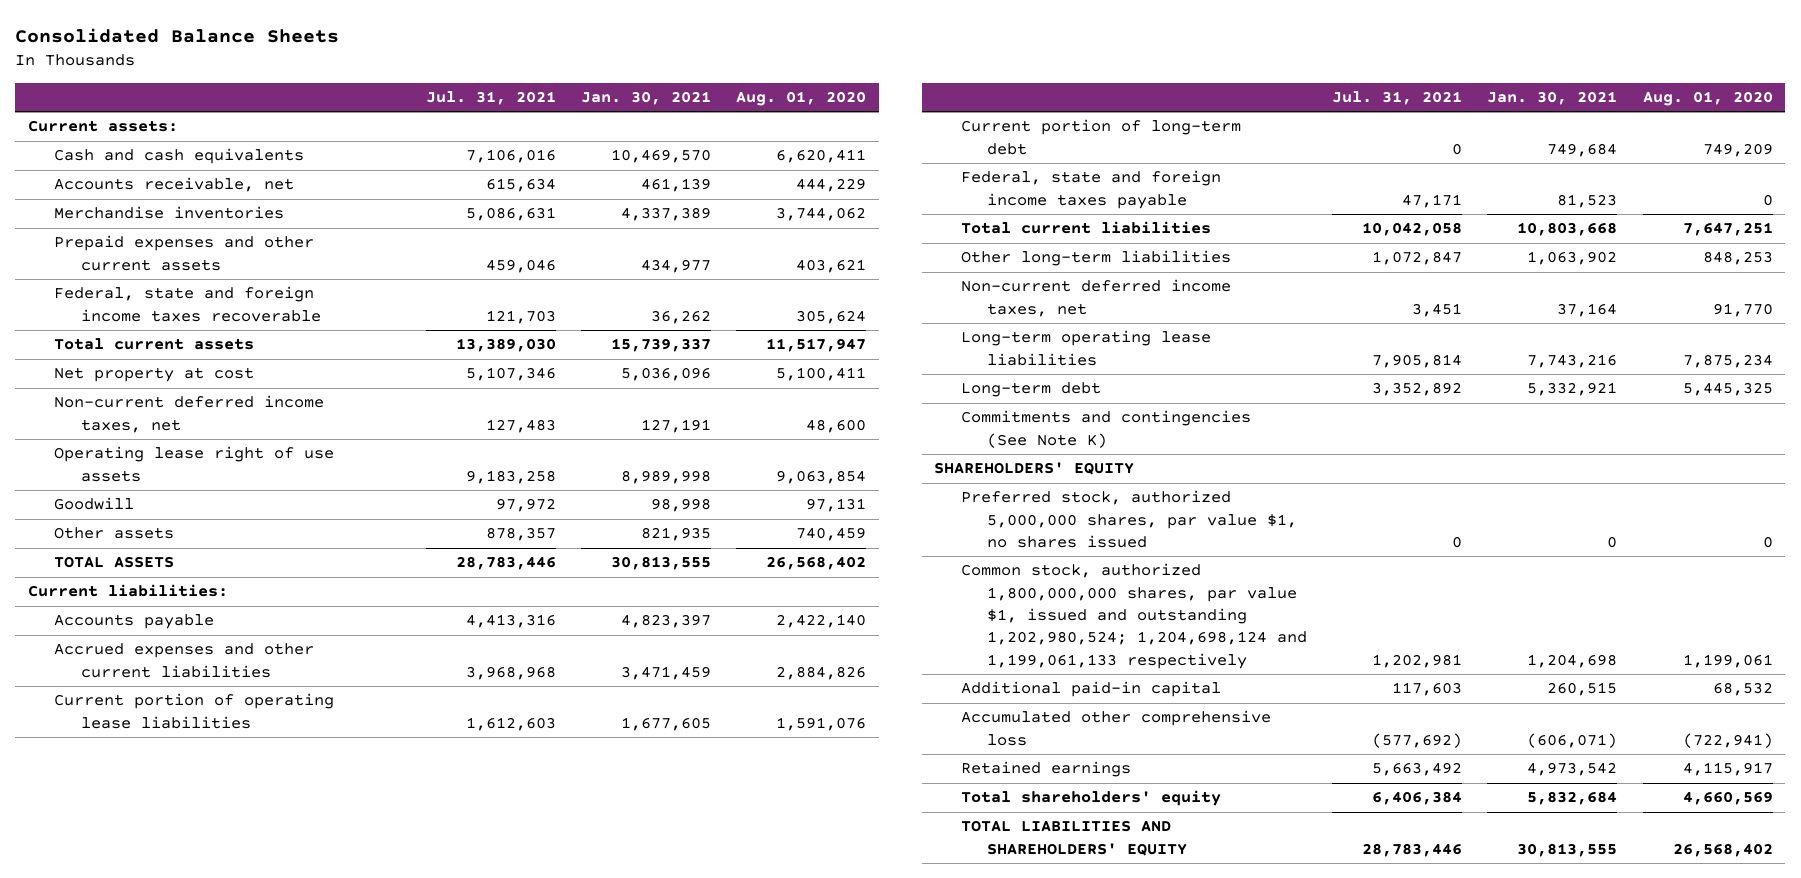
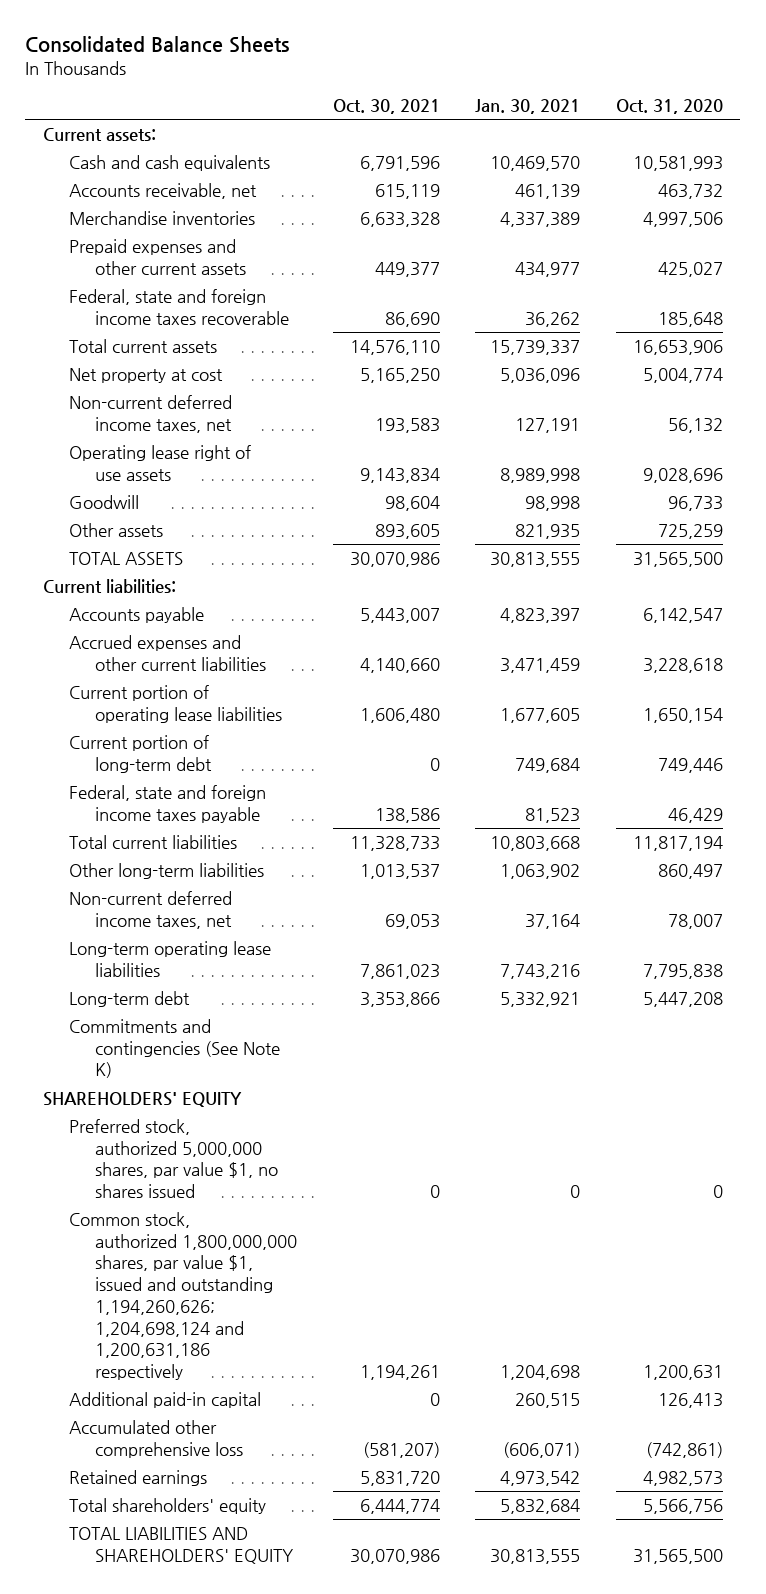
[425,90,556,105] Jul. 31, 2021 -> none
[736,90,867,106] Aug. 01, 2020 -> none
none -> [332,99,440,115] Oct. 30, 2021
none -> [615,99,723,115] Oct. 31, 2020
[960,563,1308,669] Common stock, authorized 1,800,000,000 shares, par value $1, issued and outstanding 1,202,980,524; 1,204,698,124 and 1,199,061,133 respectively -> [69,1212,298,1381] Common stock, authorized 1,800,000,000 shares, par value $1, issued and outstanding 1,194,260,626; 1,204,698,124 and 1,200,631,186 respectively

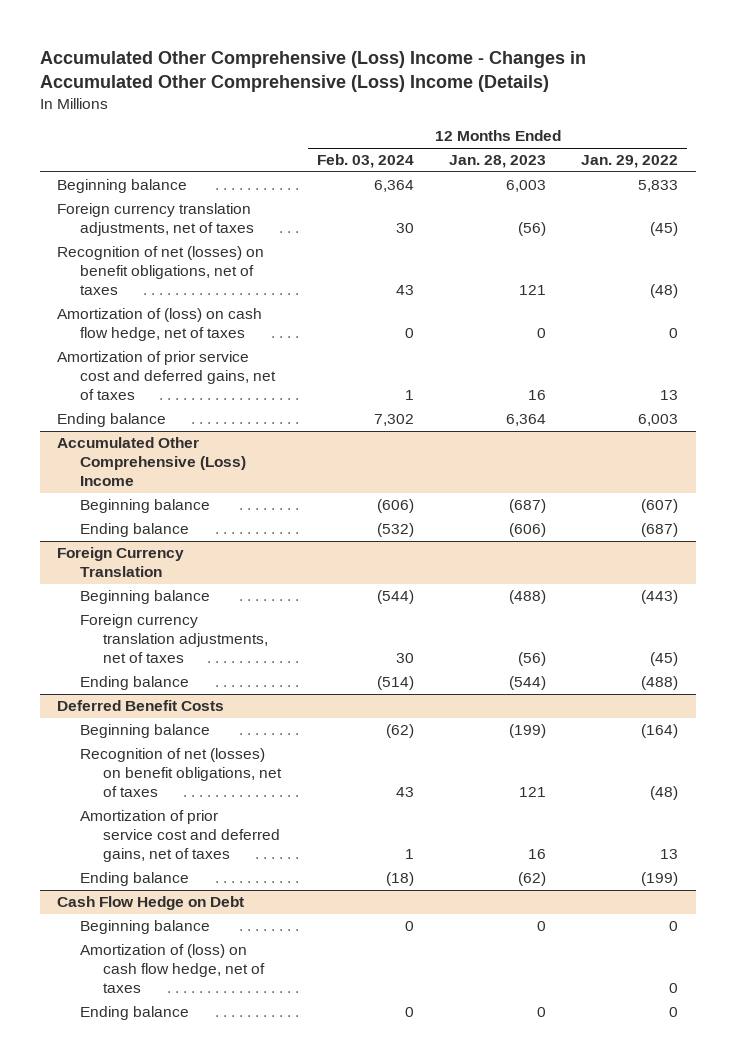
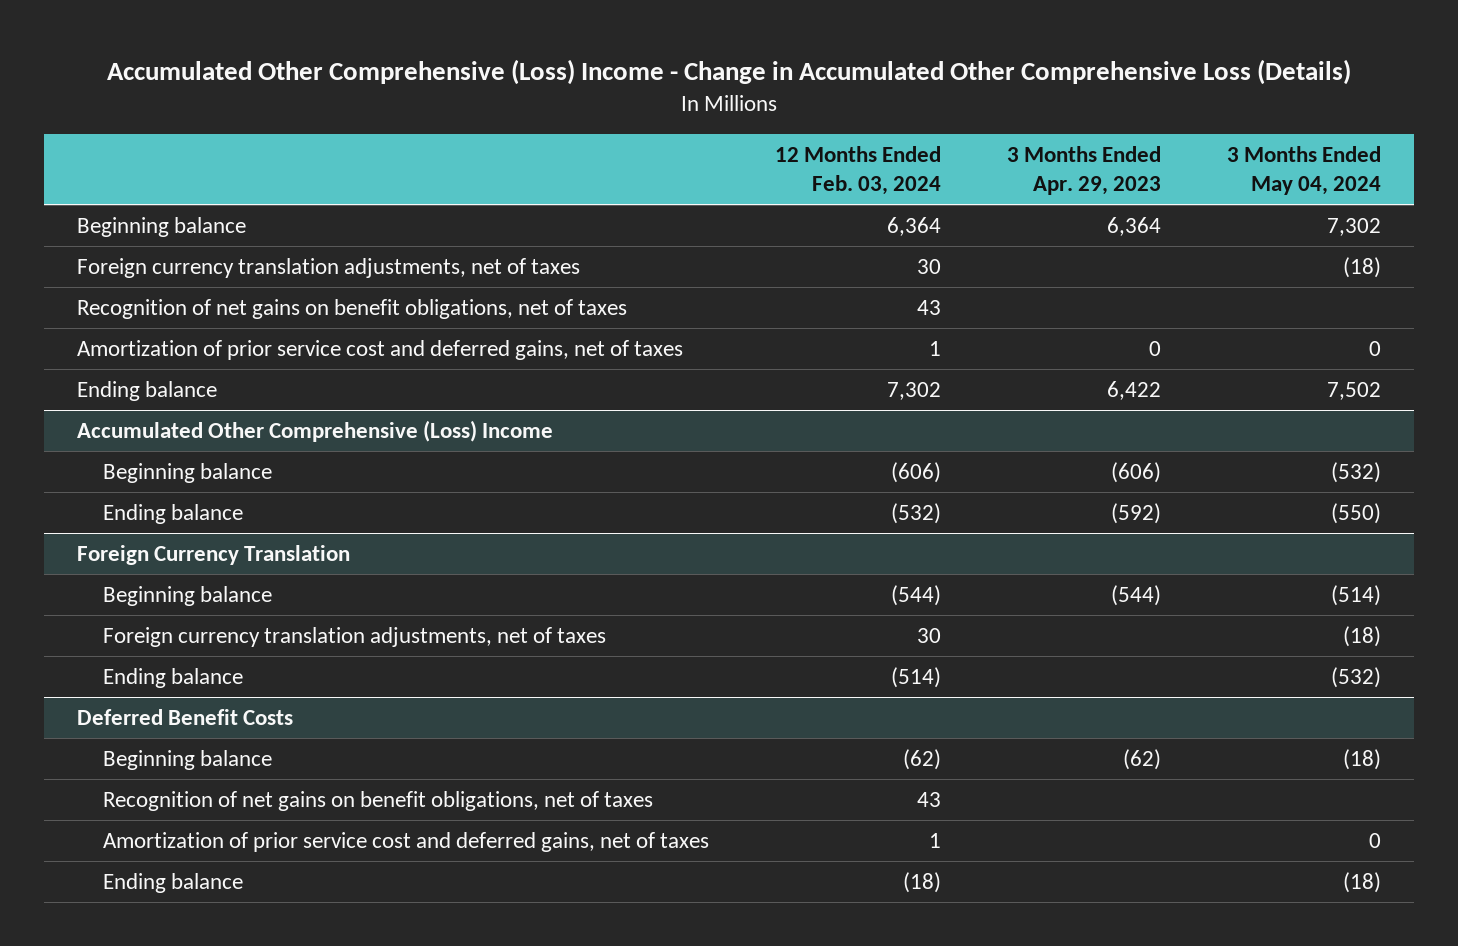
[39,50,586,92] Accumulated Other Comprehensive (Loss) Income - Changes in Accumulated Other Comprehensive (Loss) Income (Details) -> [107,58,1352,85] Accumulated Other Comprehensive (Loss) Income - Change in Accumulated Other Comprehensive Loss (Details)
[449,155,547,169] Jan. 28, 2023 -> none
[581,155,679,169] Jan. 29, 2022 -> none
none -> [1007,145,1162,195] 3 Months Ended Apr. 29, 2023
none -> [1227,145,1382,195] 3 Months Ended May 04, 2024
[57,308,263,342] Amortization of (loss) on cash flow hedge, net of taxes -> none
[57,246,265,296] Recognition of net (losses) on benefit obligations, net of taxes -> [76,299,627,320] Recognition of net gains on benefit obligations, net of taxes
[80,748,283,798] Recognition of net (losses) on benefit obligations, net of taxes -> [103,791,654,812] Recognition of net gains on benefit obligations, net of taxes
[57,896,245,911] Cash Flow Hedge on Debt -> none
[80,920,211,935] Beginning balance -> none
[80,944,266,994] Amortization of (loss) on cash flow hedge, net of taxes -> none
[80,1006,190,1021] Ending balance -> none

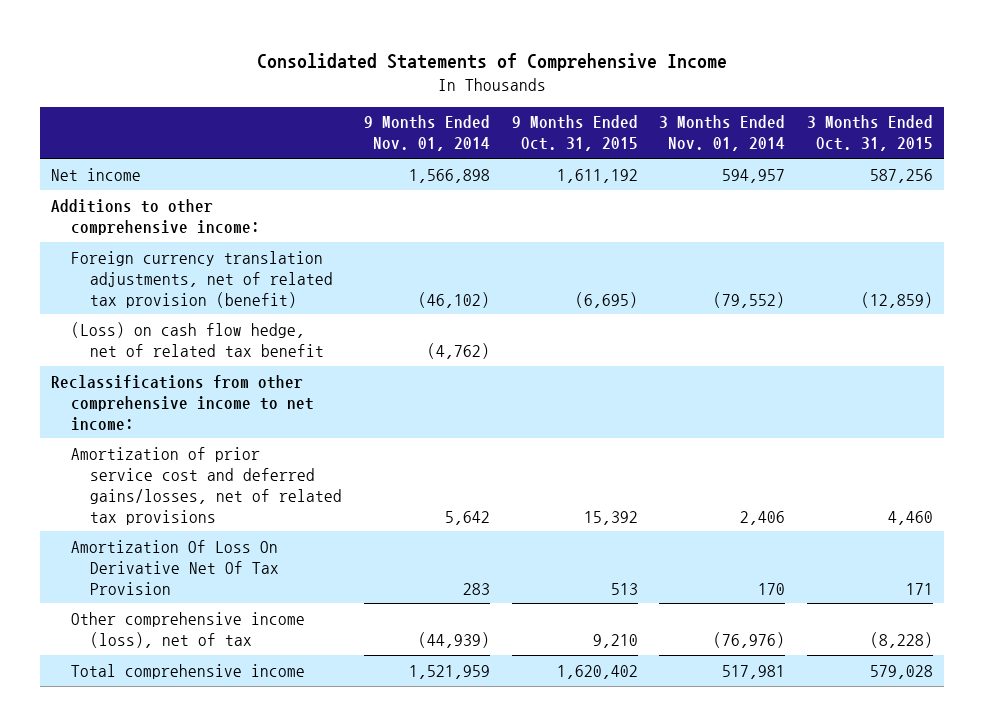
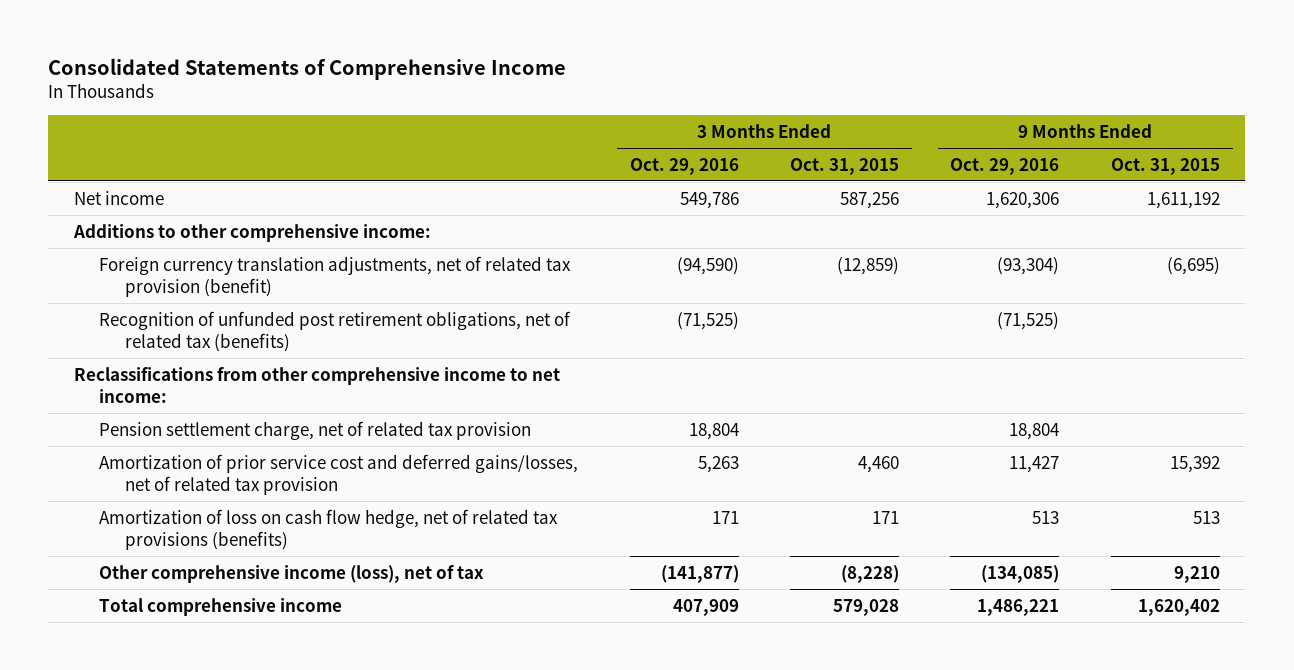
[363,115,490,152] 9 Months Ended Nov. 01, 2014 -> none
[659,115,786,152] 3 Months Ended Nov. 01, 2014 -> none
none -> [629,157,739,175] Oct. 29, 2016
none -> [950,157,1060,175] Oct. 29, 2016
[70,321,325,357] (Loss) on cash flow hedge, net of related tax benefit -> none
none -> [99,310,572,352] Recognition of unfunded post retirement obligations, net of related tax (benefits)
none -> [99,420,532,440] Pension settlement charge, net of related tax provision
[70,446,343,525] Amortization of prior service cost and deferred gains/losses, net of related tax provisions -> [99,453,579,495] Amortization of prior service cost and deferred gains/losses, net of related tax provision
[70,539,280,595] Amortization Of Loss On Derivative Net Of Tax Provision -> [99,508,559,550] Amortization of loss on cash flow hedge, net of related tax provisions (benefits)

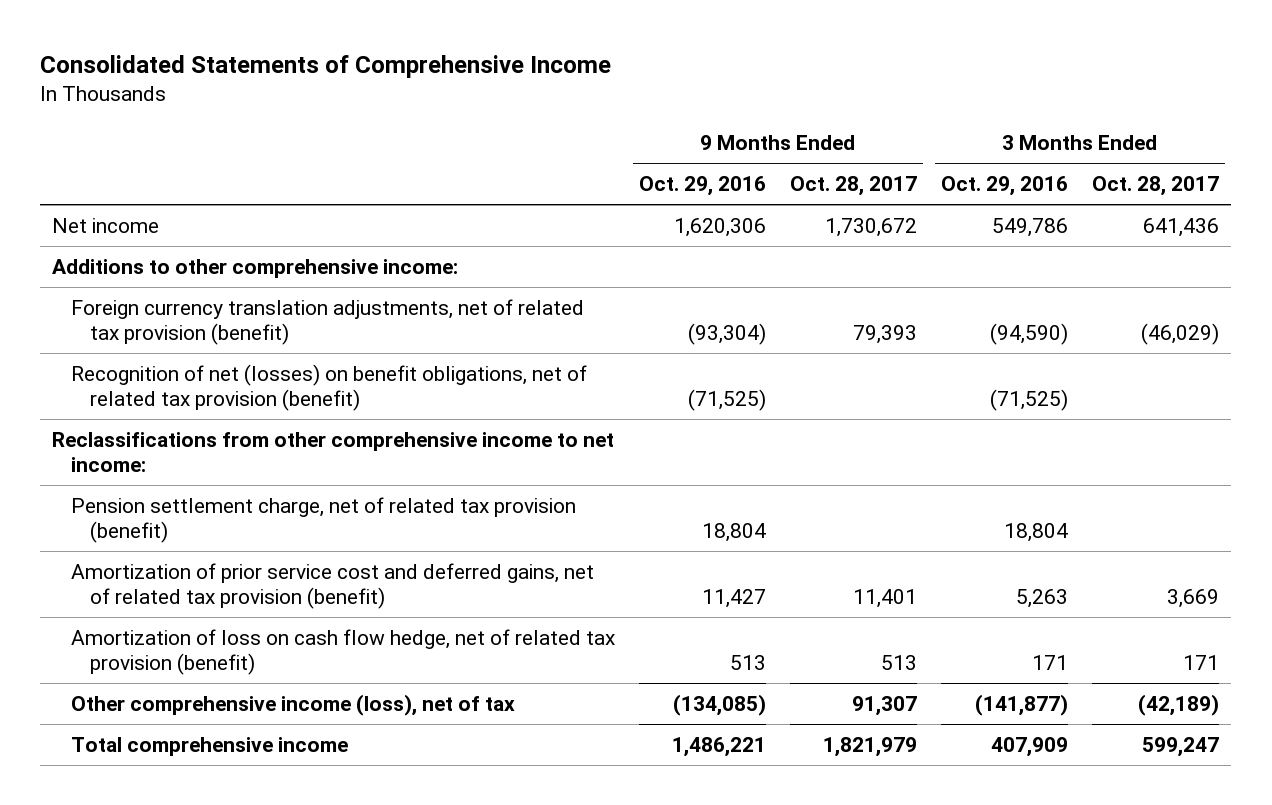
[790,157,900,175] Oct. 31, 2015 -> none
[1110,157,1220,175] Oct. 31, 2015 -> none
none -> [790,176,918,197] Oct. 28, 2017
none -> [1092,176,1220,197] Oct. 28, 2017
[99,310,572,352] Recognition of unfunded post retirement obligations, net of related tax (benefits) -> [71,363,588,412] Recognition of net (losses) on benefit obligations, net of related tax provision (benefit)
[99,420,532,440] Pension settlement charge, net of related tax provision -> [71,496,577,544] Pension settlement charge, net of related tax provision (benefit)
[99,453,579,495] Amortization of prior service cost and deferred gains/losses, net of related tax provision -> [71,562,595,610] Amortization of prior service cost and deferred gains, net of related tax provision (benefit)
[99,508,559,550] Amortization of loss on cash flow hedge, net of related tax provisions (benefits) -> [71,628,616,676] Amortization of loss on cash flow hedge, net of related tax provision (benefit)

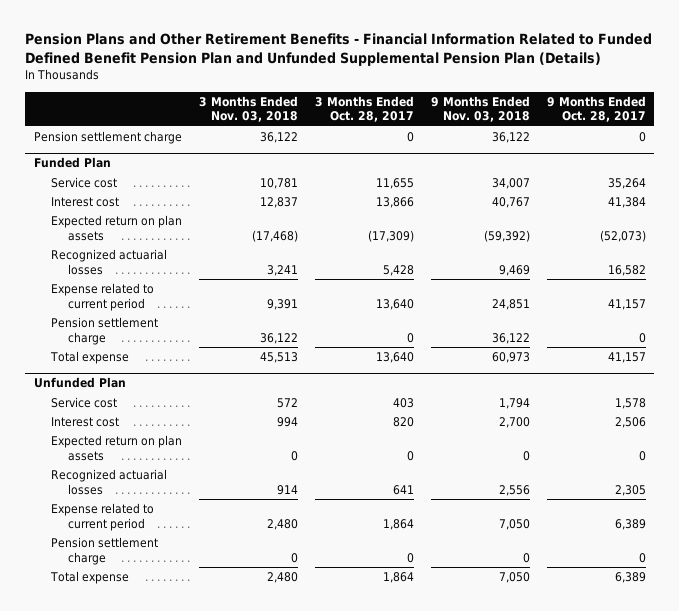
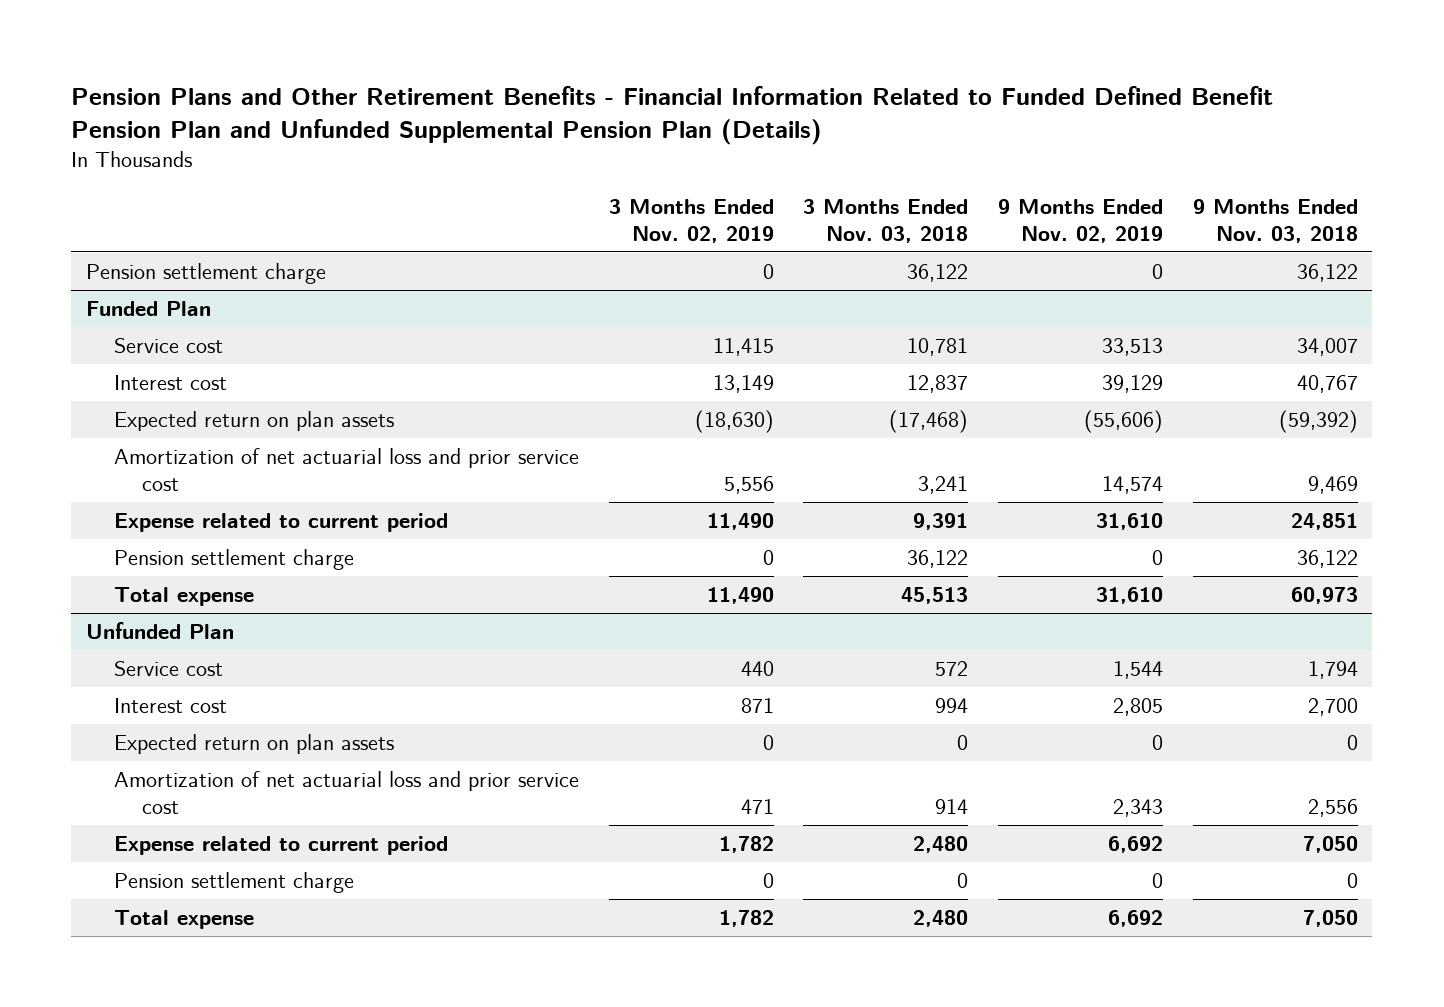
[314,95,414,123] 3 Months Ended Oct. 28, 2017 -> none
[546,95,646,123] 9 Months Ended Oct. 28, 2017 -> none
none -> [608,198,774,243] 3 Months Ended Nov. 02, 2019
none -> [997,198,1163,243] 9 Months Ended Nov. 02, 2019
[50,249,167,275] Recognized actuarial losses -> [114,447,580,491] Amortization of net actuarial loss and prior service cost
[50,469,167,495] Recognized actuarial losses -> [114,770,580,814] Amortization of net actuarial loss and prior service cost

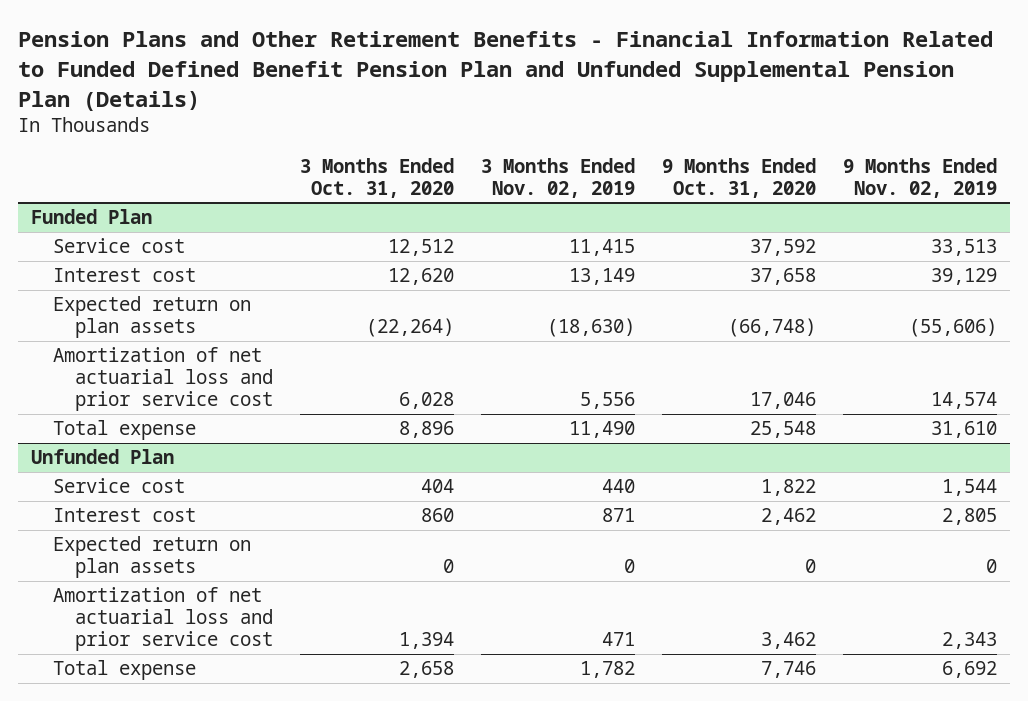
[803,198,969,243] 3 Months Ended Nov. 03, 2018 -> none
[1192,198,1358,243] 9 Months Ended Nov. 03, 2018 -> none
none -> [300,157,455,198] 3 Months Ended Oct. 31, 2020
none -> [662,157,817,198] 9 Months Ended Oct. 31, 2020
[86,262,327,284] Pension settlement charge -> none
[114,512,449,532] Expense related to current period -> none
[114,548,355,570] Pension settlement charge -> none
[114,835,449,855] Expense related to current period -> none
[114,871,355,893] Pension settlement charge -> none

